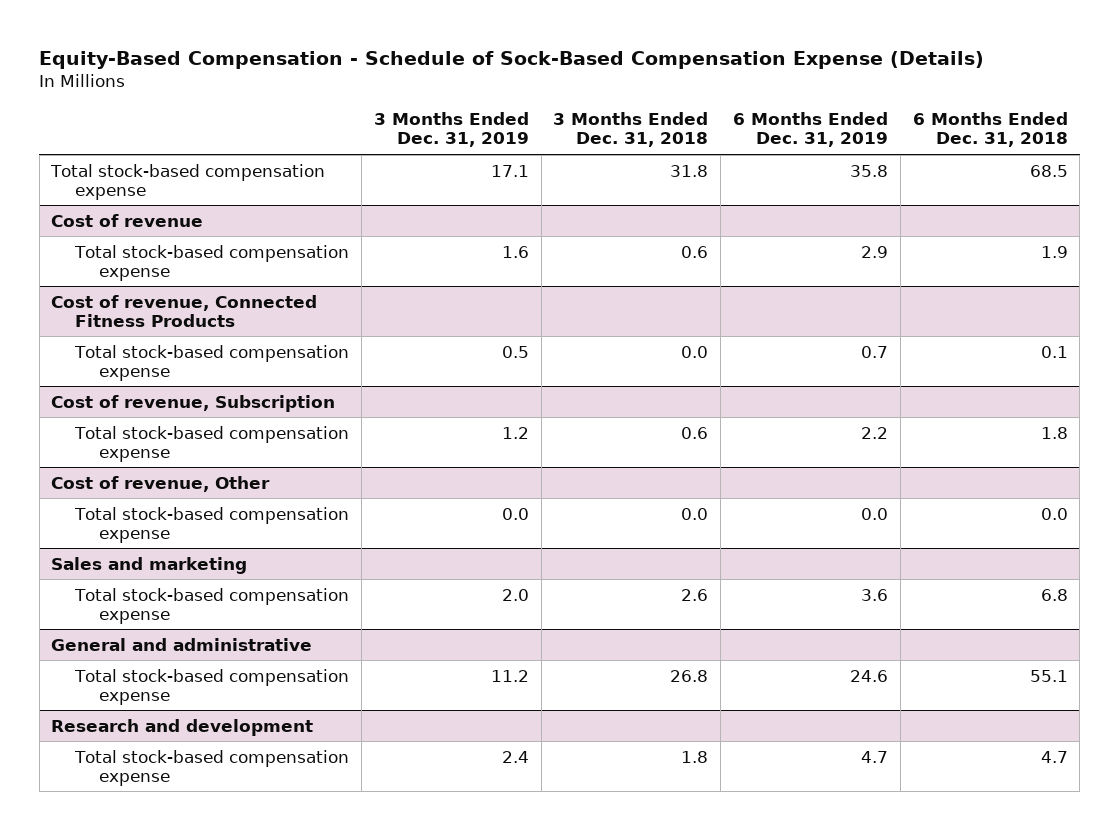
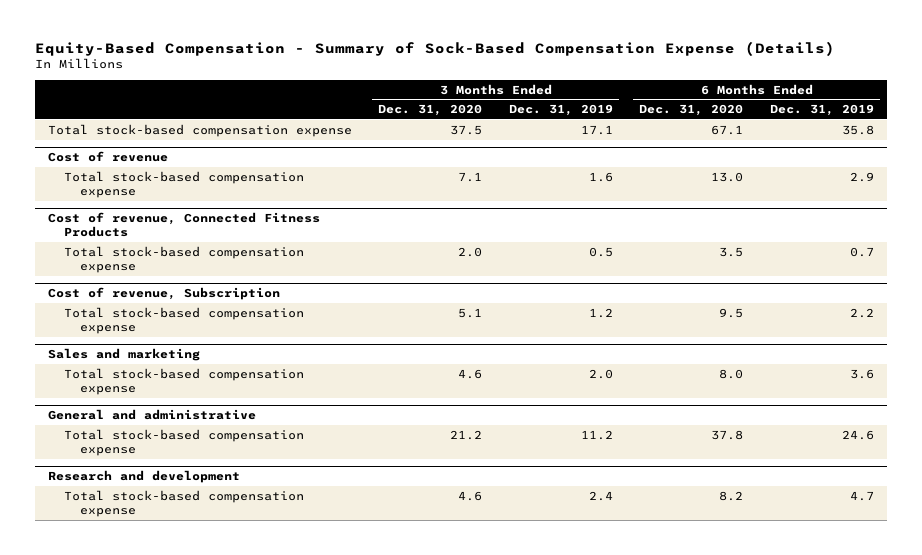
[39,50,985,69] Equity-Based Compensation - Schedule of Sock-Based Compensation Expense (Details) -> [34,40,835,56] Equity-Based Compensation - Summary of Sock-Based Compensation Expense (Details)
[553,112,709,148] 3 Months Ended Dec. 31, 2018 -> none
[912,112,1068,148] 6 Months Ended Dec. 31, 2018 -> none
none -> [378,104,483,117] Dec. 31, 2020
none -> [639,104,744,117] Dec. 31, 2020
[51,475,271,492] Cost of revenue, Other -> none
[74,506,350,543] Total stock-based compensation expense -> none

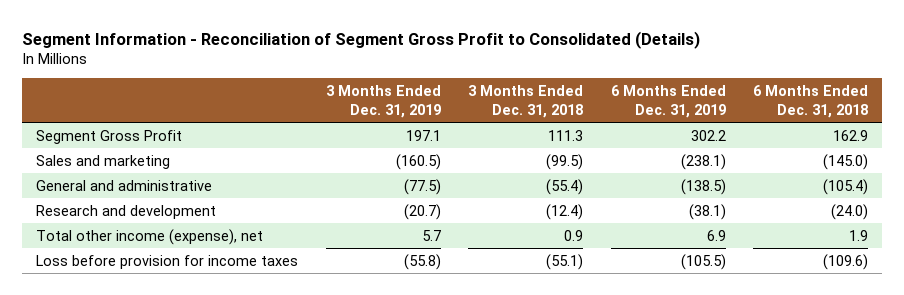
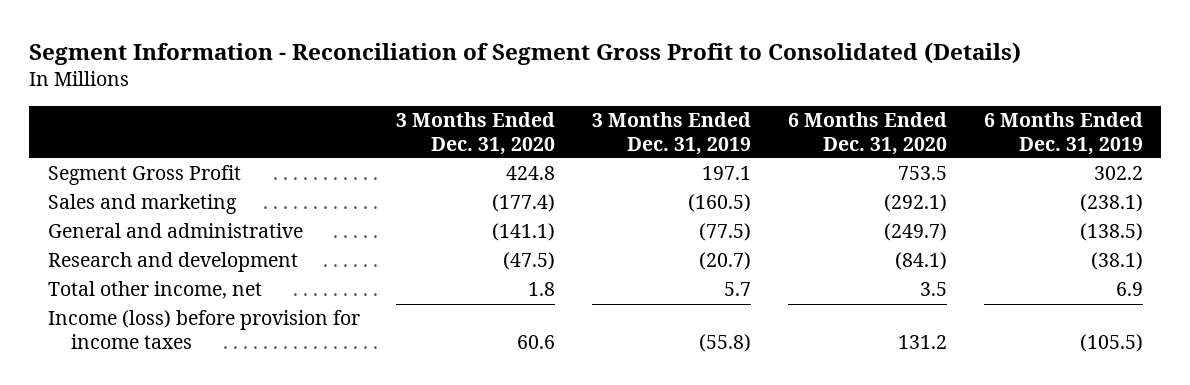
[468,85,584,118] 3 Months Ended Dec. 31, 2018 -> none
[753,85,869,118] 6 Months Ended Dec. 31, 2018 -> none
none -> [396,112,556,155] 3 Months Ended Dec. 31, 2020
none -> [787,112,947,155] 6 Months Ended Dec. 31, 2020
[36,228,264,245] Total other income (expense), net -> [47,281,262,300] Total other income, net
[36,254,299,269] Loss before provision for income taxes -> [47,310,360,349] Income (loss) before provision for income taxes

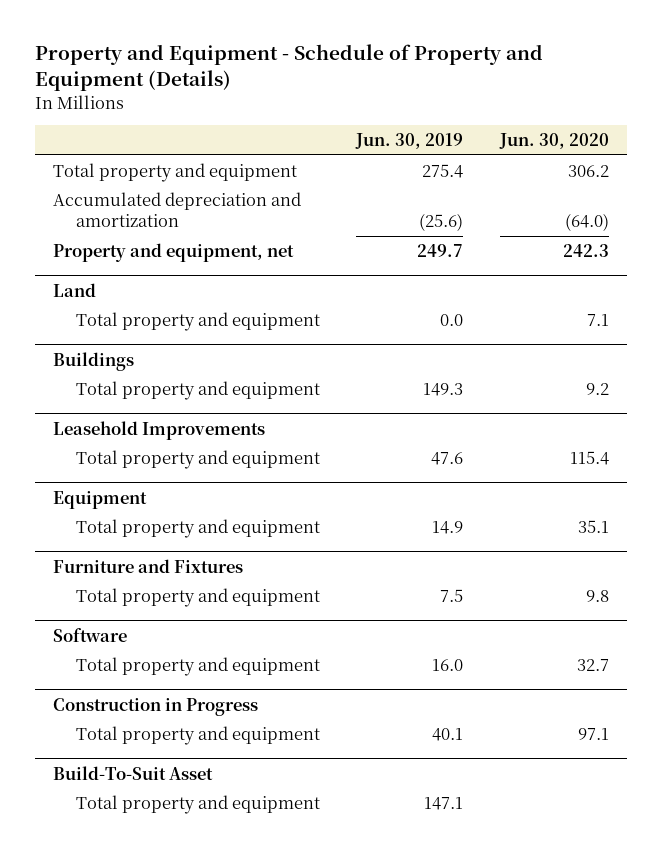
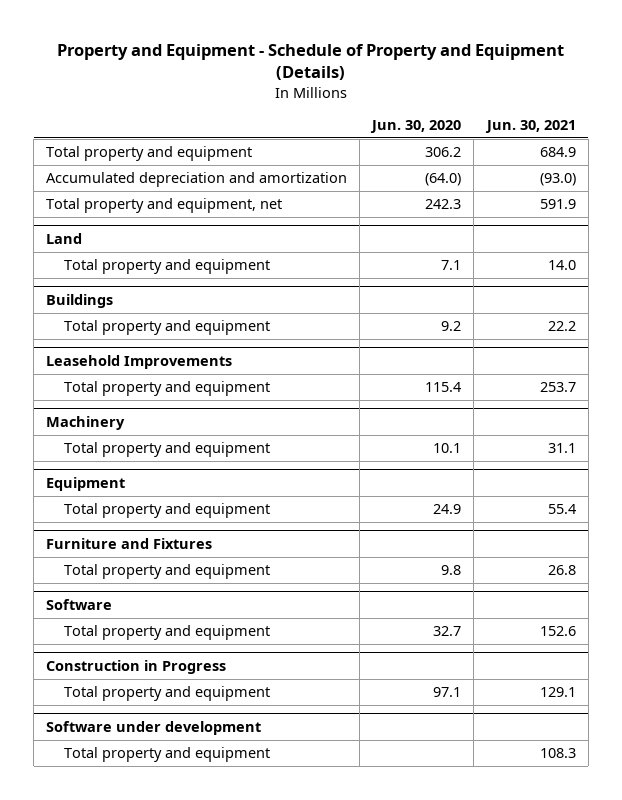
[355,132,464,149] Jun. 30, 2019 -> none
none -> [484,120,576,134] Jun. 30, 2021
[52,242,294,262] Property and equipment, net -> [46,198,283,214] Total property and equipment, net
none -> [46,415,126,430] Machinery
none -> [63,442,270,458] Total property and equipment
[577,519,609,533] 35.1 -> [433,504,462,515] 24.9
[52,765,213,780] Build-To-Suit Asset -> none
none -> [46,720,262,735] Software under development

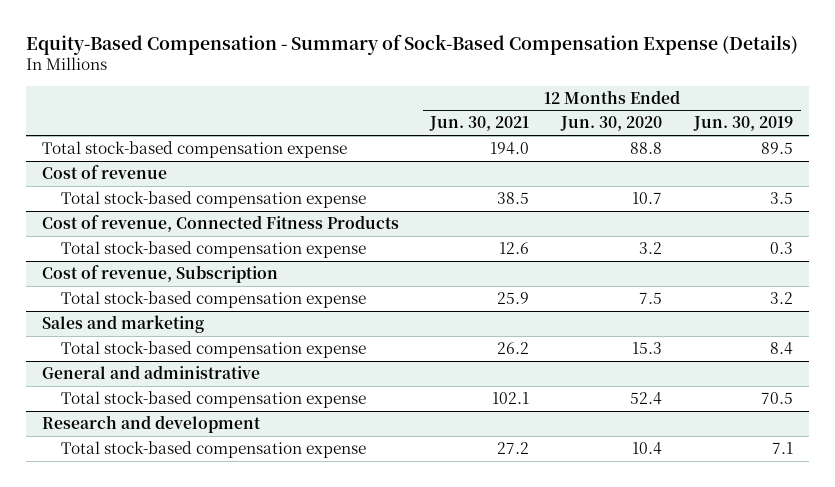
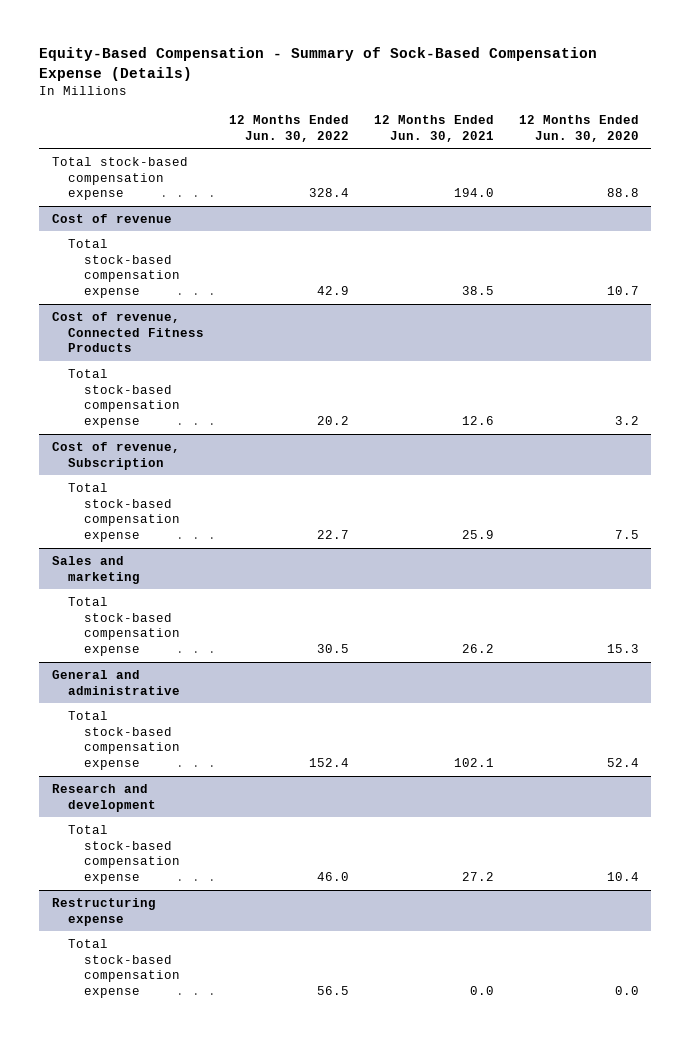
[693,116,794,132] Jun. 30, 2019 -> none
none -> [228,114,349,142] 12 Months Ended Jun. 30, 2022
none -> [51,897,156,926] Restructuring expense
none -> [67,938,181,999] Total stock-based compensation expense

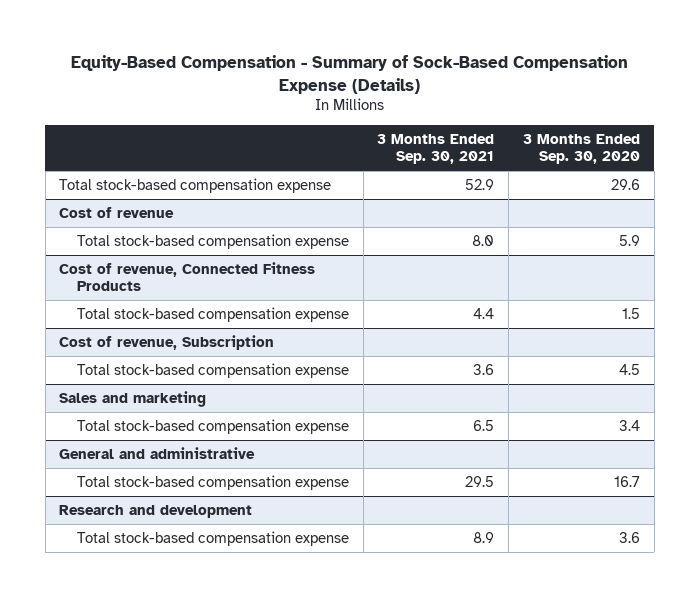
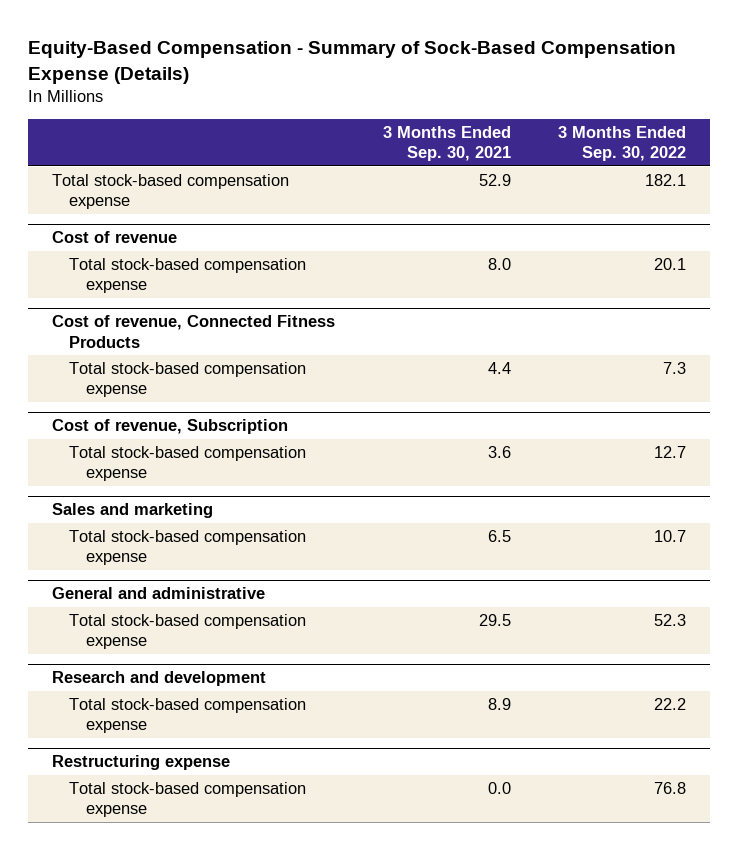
[522,133,640,165] 3 Months Ended Sep. 30, 2020 -> none
none -> [558,125,687,162] 3 Months Ended Sep. 30, 2022
none -> [51,755,230,771] Restructuring expense
none -> [68,782,306,818] Total stock-based compensation expense

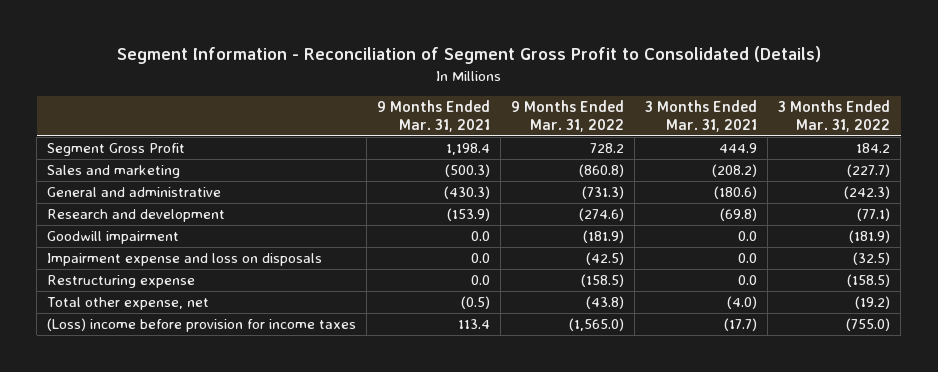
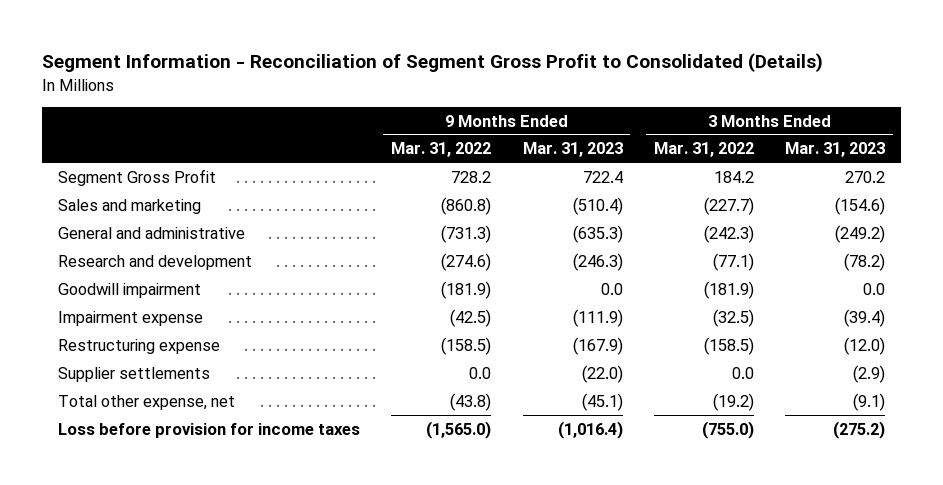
[377,100,491,132] 9 Months Ended Mar. 31, 2021 -> none
[645,100,758,132] 3 Months Ended Mar. 31, 2021 -> none
none -> [522,142,623,158] Mar. 31, 2023
none -> [785,142,886,158] Mar. 31, 2023
[47,253,323,267] Impairment expense and loss on disposals -> [57,310,203,326] Impairment expense
none -> [57,366,210,382] Supplier settlements
[47,318,357,333] (Loss) income before provision for income taxes -> [57,422,360,438] Loss before provision for income taxes

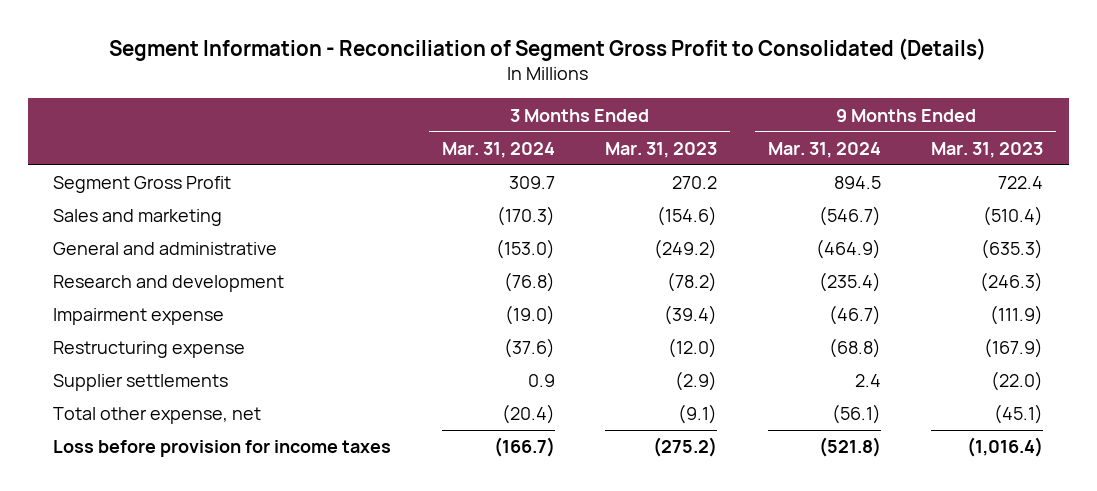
[391,142,492,158] Mar. 31, 2022 -> none
[653,142,754,158] Mar. 31, 2022 -> none
none -> [441,141,555,158] Mar. 31, 2024
none -> [767,141,881,158] Mar. 31, 2024
[57,282,201,298] Goodwill impairment -> none

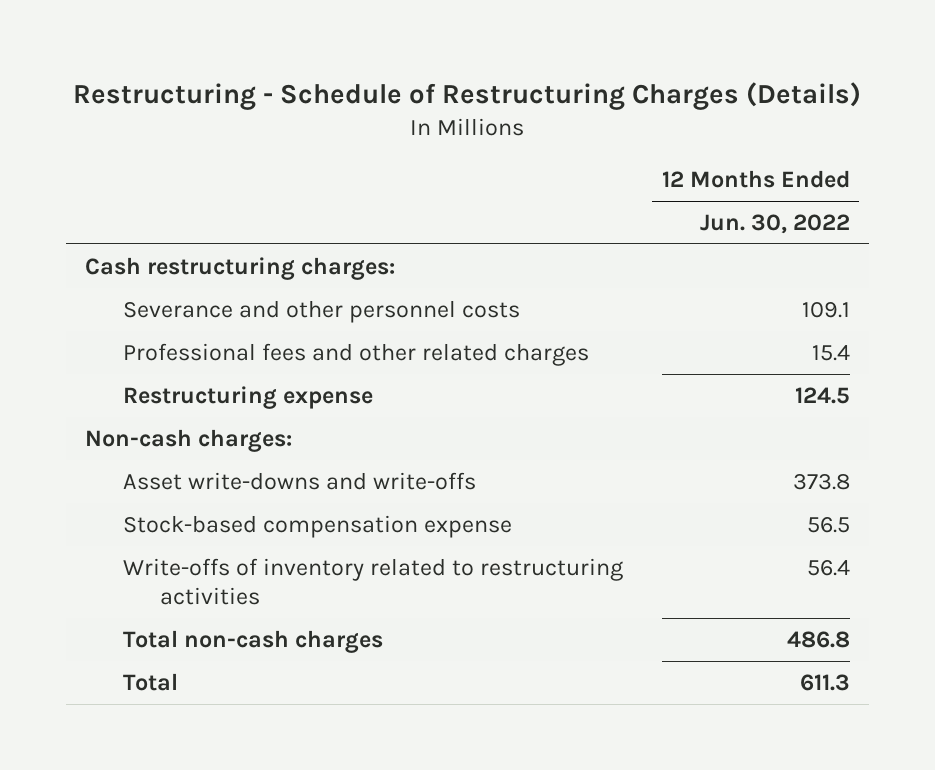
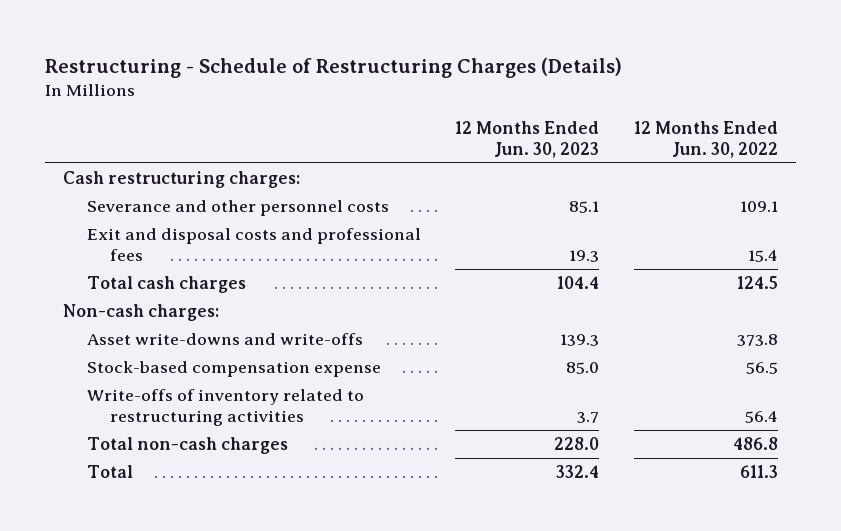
none -> [455,120,600,158] 12 Months Ended Jun. 30, 2023
[122,342,589,366] Professional fees and other related charges -> [86,228,421,262] Exit and disposal costs and professional fees
[122,385,373,409] Restructuring expense -> [86,276,246,294] Total cash charges

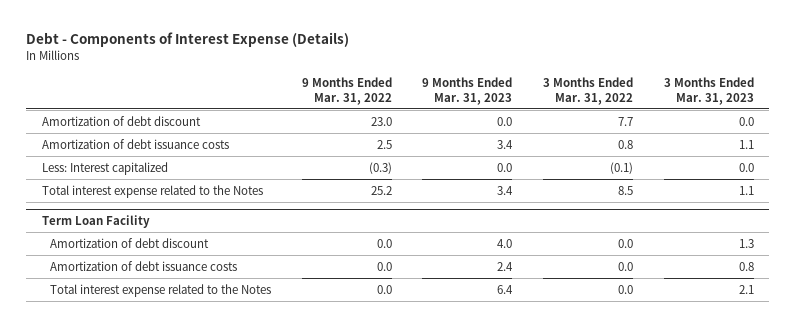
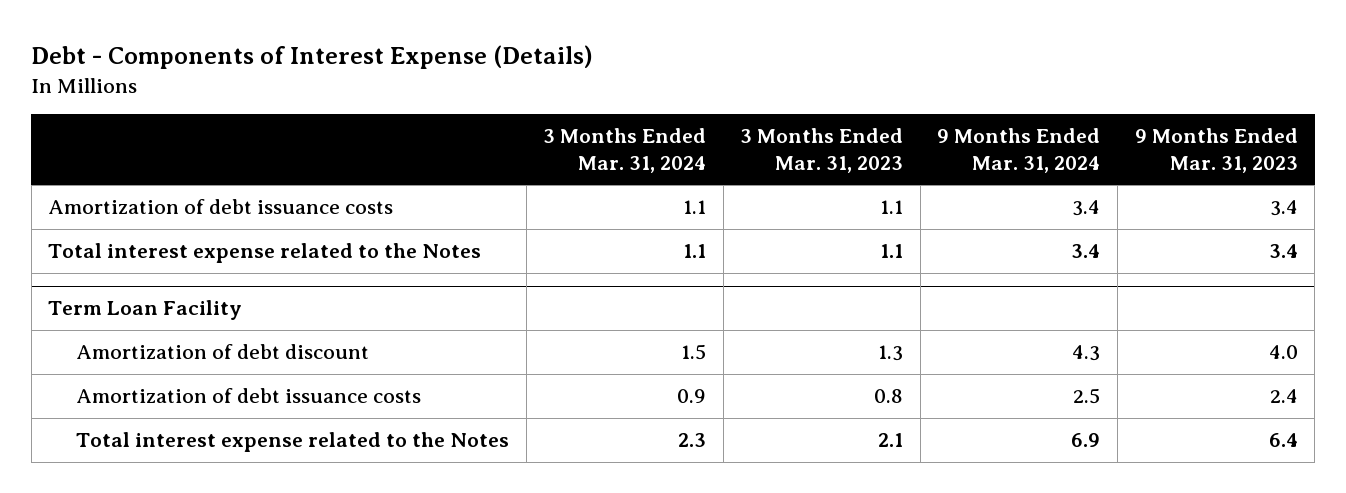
[301,76,392,105] 9 Months Ended Mar. 31, 2022 -> none
[543,76,634,105] 3 Months Ended Mar. 31, 2022 -> none
none -> [543,128,707,173] 3 Months Ended Mar. 31, 2024
none -> [937,128,1101,173] 9 Months Ended Mar. 31, 2024
[41,115,201,126] Amortization of debt discount -> none
[41,161,168,175] Less: Interest capitalized -> none

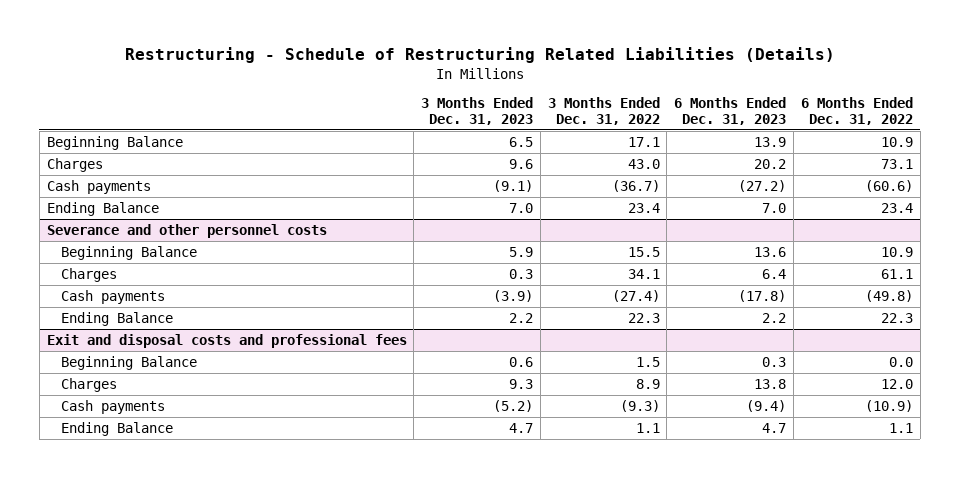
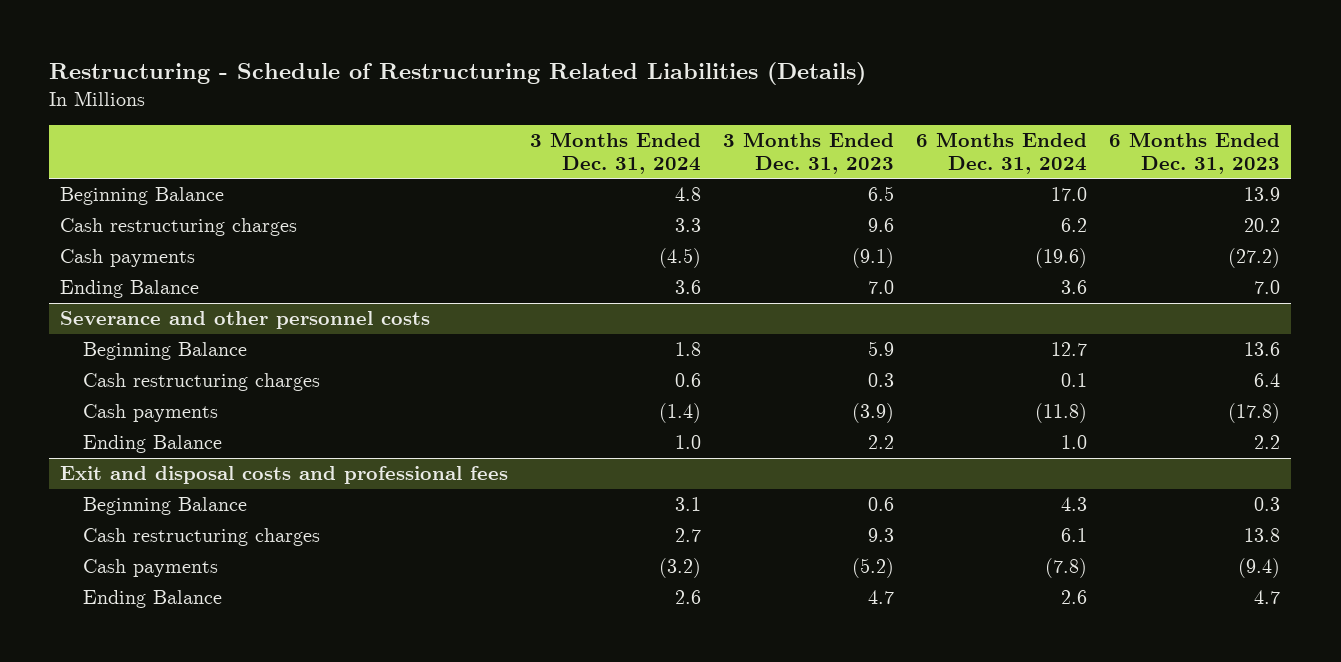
[547,96,660,125] 3 Months Ended Dec. 31, 2022 -> none
[800,96,913,125] 6 Months Ended Dec. 31, 2022 -> none
none -> [530,131,702,174] 3 Months Ended Dec. 31, 2024
none -> [916,131,1088,174] 6 Months Ended Dec. 31, 2024
[46,157,103,172] Charges -> [60,218,298,237] Cash restructuring charges
[61,267,118,282] Charges -> [83,373,321,392] Cash restructuring charges
[61,377,118,392] Charges -> [83,528,321,547] Cash restructuring charges

